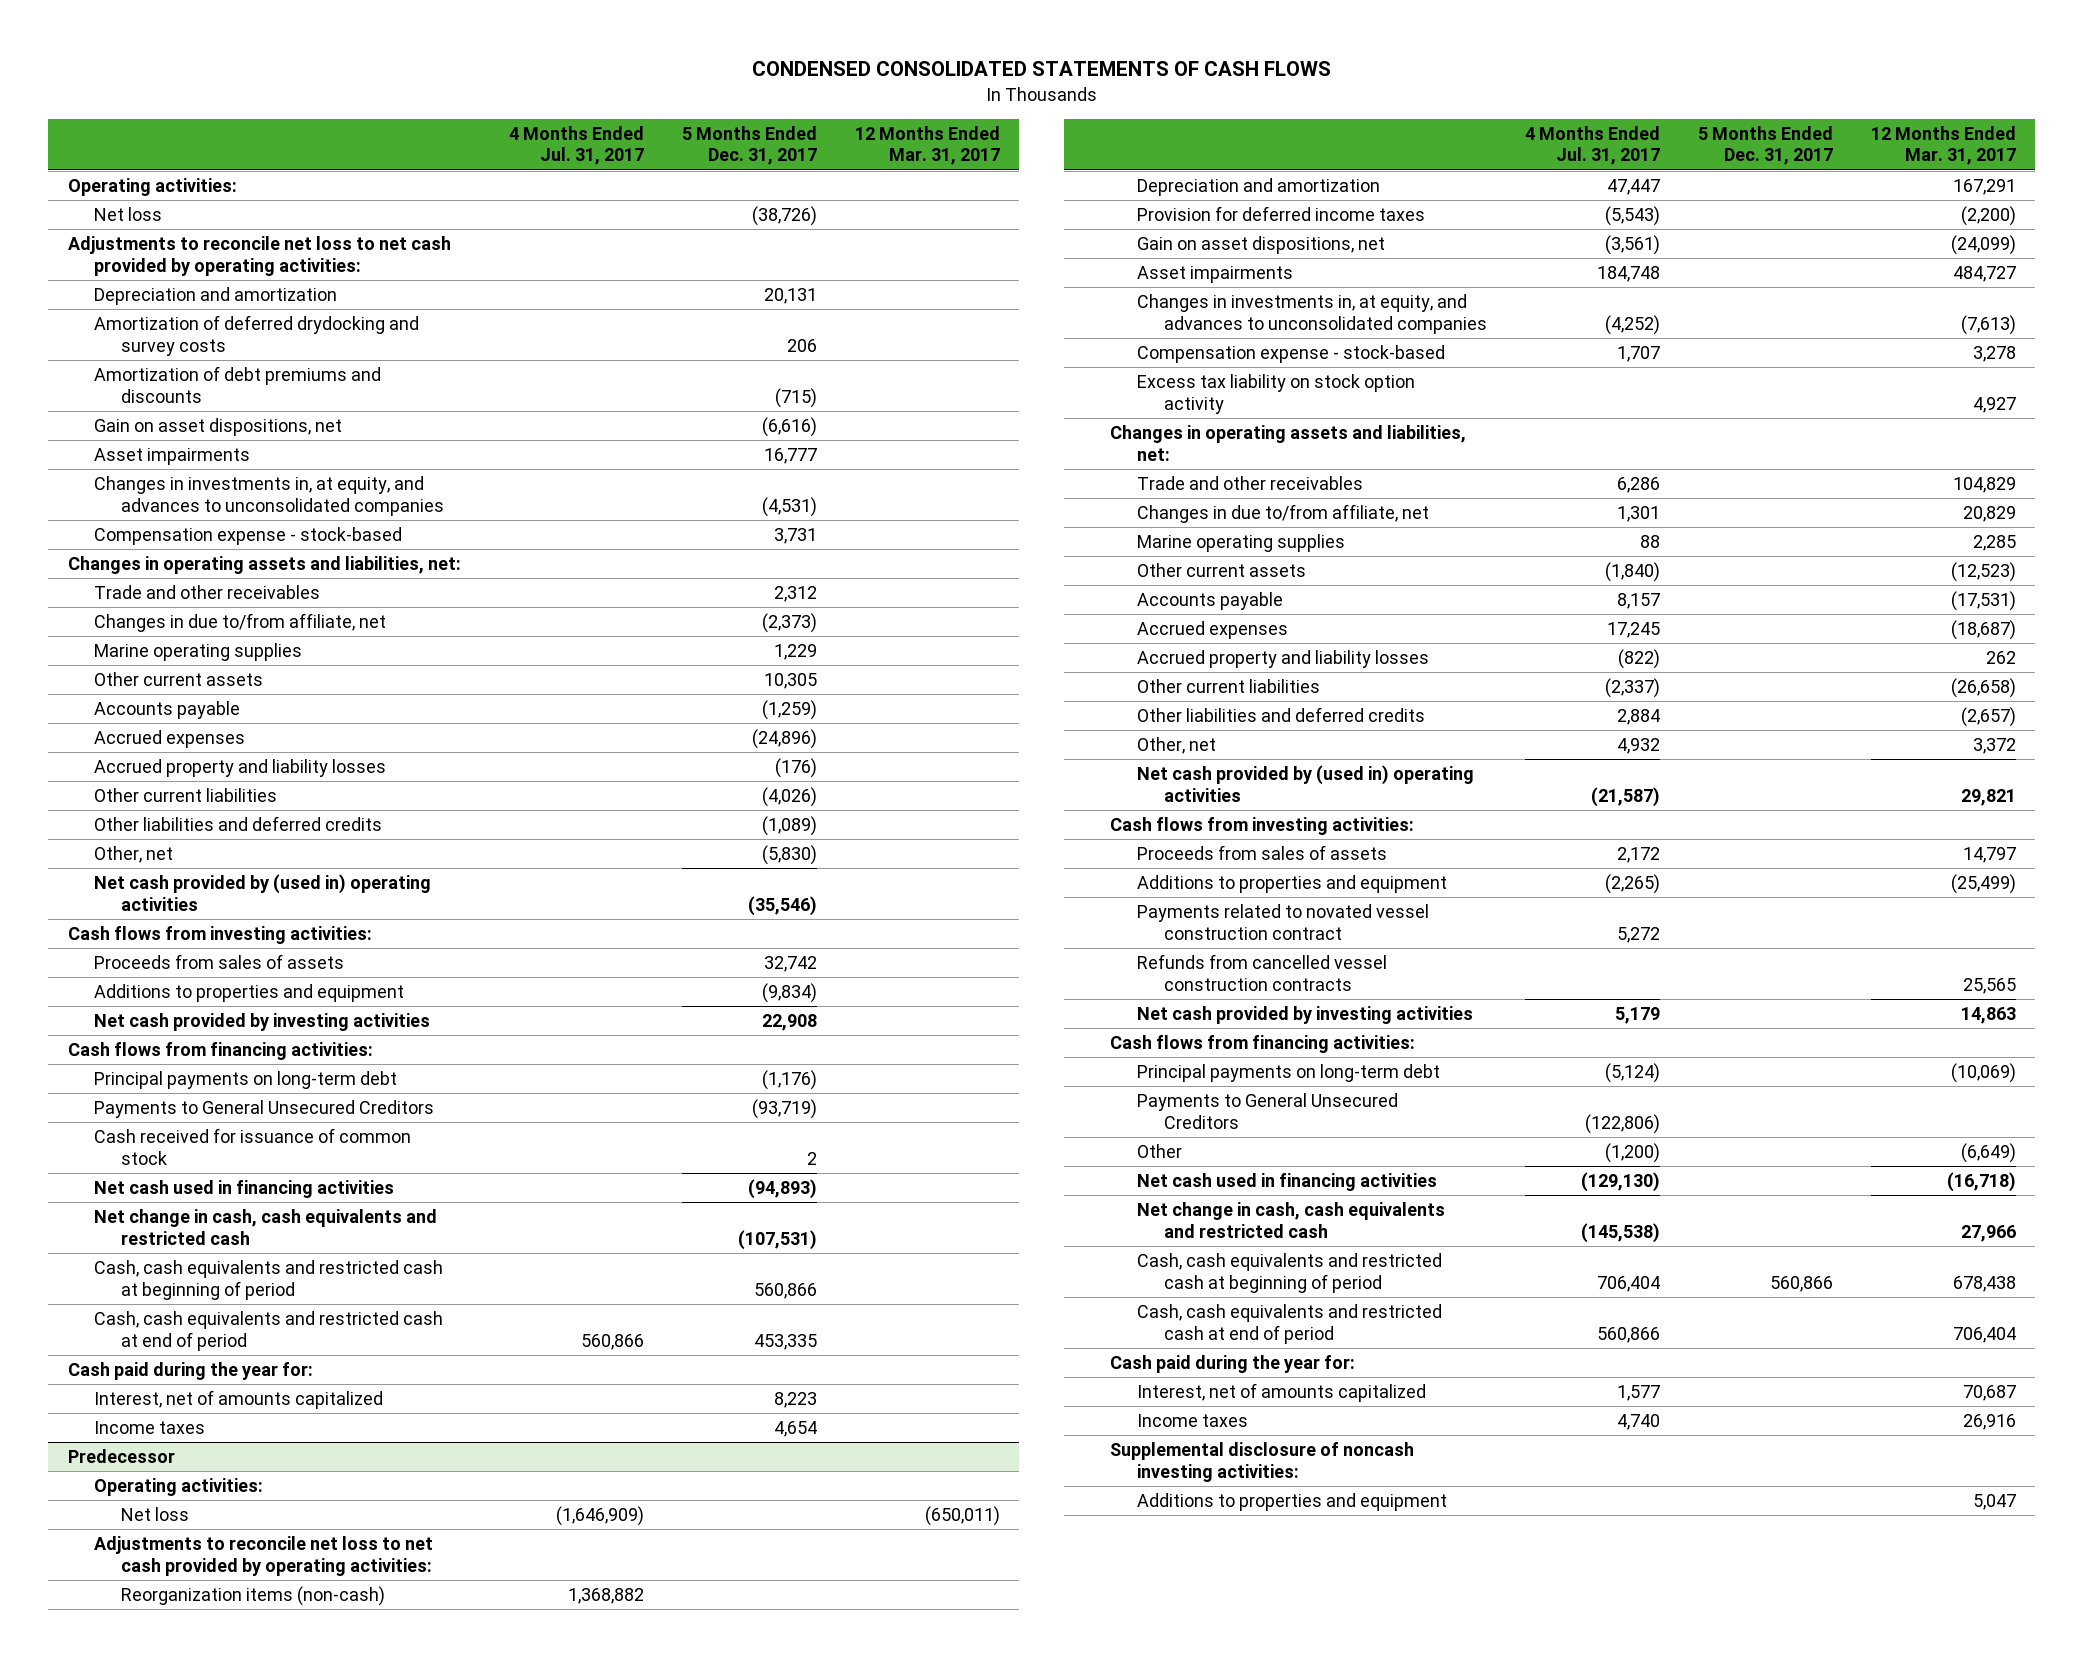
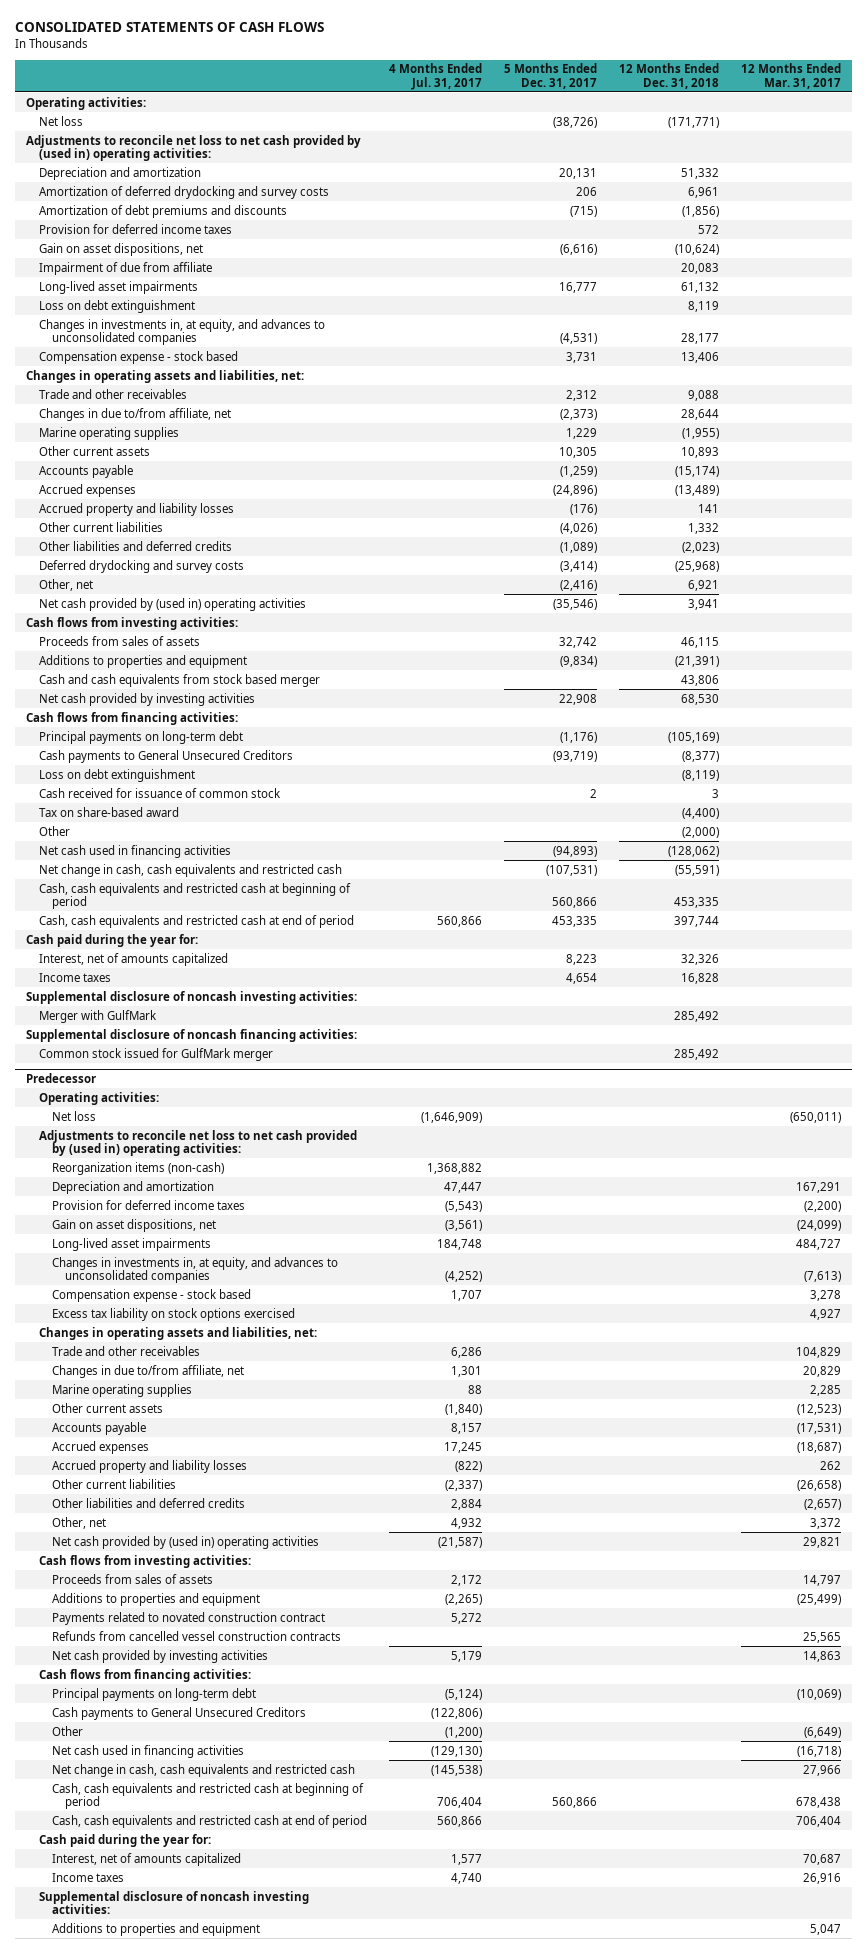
[751,61,1331,77] CONDENSED CONSOLIDATED STATEMENTS OF CASH FLOWS -> [14,22,324,33] CONSOLIDATED STATEMENTS OF CASH FLOWS
none -> [618,63,719,89] 12 Months Ended Dec. 31, 2018
[67,236,451,276] Adjustments to reconcile net loss to net cash provided by operating activities: -> [25,134,361,161] Adjustments to reconcile net loss to net cash provided by (used in) operating activities:
none -> [38,223,232,234] Provision for deferred income taxes
none -> [38,261,212,275] Impairment of due from affiliate
[94,448,251,466] Asset impairments -> [38,280,198,294] Long-lived asset impairments
none -> [38,299,195,313] Loss on debt extinguishment
[94,527,403,546] Compensation expense - stock-based -> [38,350,238,364] Compensation expense - stock based
none -> [38,559,244,573] Deferred drydocking and survey costs
[762,845,818,866] (5,830) -> [559,579,597,591] (2,416)
none -> [38,673,320,687] Cash and cash equivalents from stock based merger
[94,1100,435,1119] Payments to General Unsecured Creditors -> [38,749,293,763] Cash payments to General Unsecured Creditors
none -> [38,768,195,782] Loss on debt extinguishment
none -> [38,806,179,817] Tax on share-based award
none -> [38,825,70,836] Other
none -> [25,990,357,1004] Supplemental disclosure of noncash investing activities:
none -> [38,1009,157,1023] Merger with GulfMark
none -> [25,1028,357,1042] Supplemental disclosure of noncash financing activities:
none -> [38,1047,273,1061] Common stock issued for GulfMark merger
[94,1536,434,1576] Adjustments to reconcile net loss to net cash provided by operating activities: -> [38,1129,357,1156] Adjustments to reconcile net loss to net cash provided by (used in) operating activities:
[1136,266,1293,284] Asset impairments -> [51,1237,211,1251] Long-lived asset impairments
[1136,345,1445,364] Compensation expense - stock-based -> [51,1288,251,1302] Compensation expense - stock based
[1136,374,1415,414] Excess tax liability on stock option activity -> [51,1307,295,1321] Excess tax liability on stock options exercised
[1136,904,1429,940] Payments related to novated vessel construction contract -> [51,1611,325,1625] Payments related to novated construction contract
[1136,1093,1398,1129] Payments to General Unsecured Creditors -> [51,1706,306,1720] Cash payments to General Unsecured Creditors

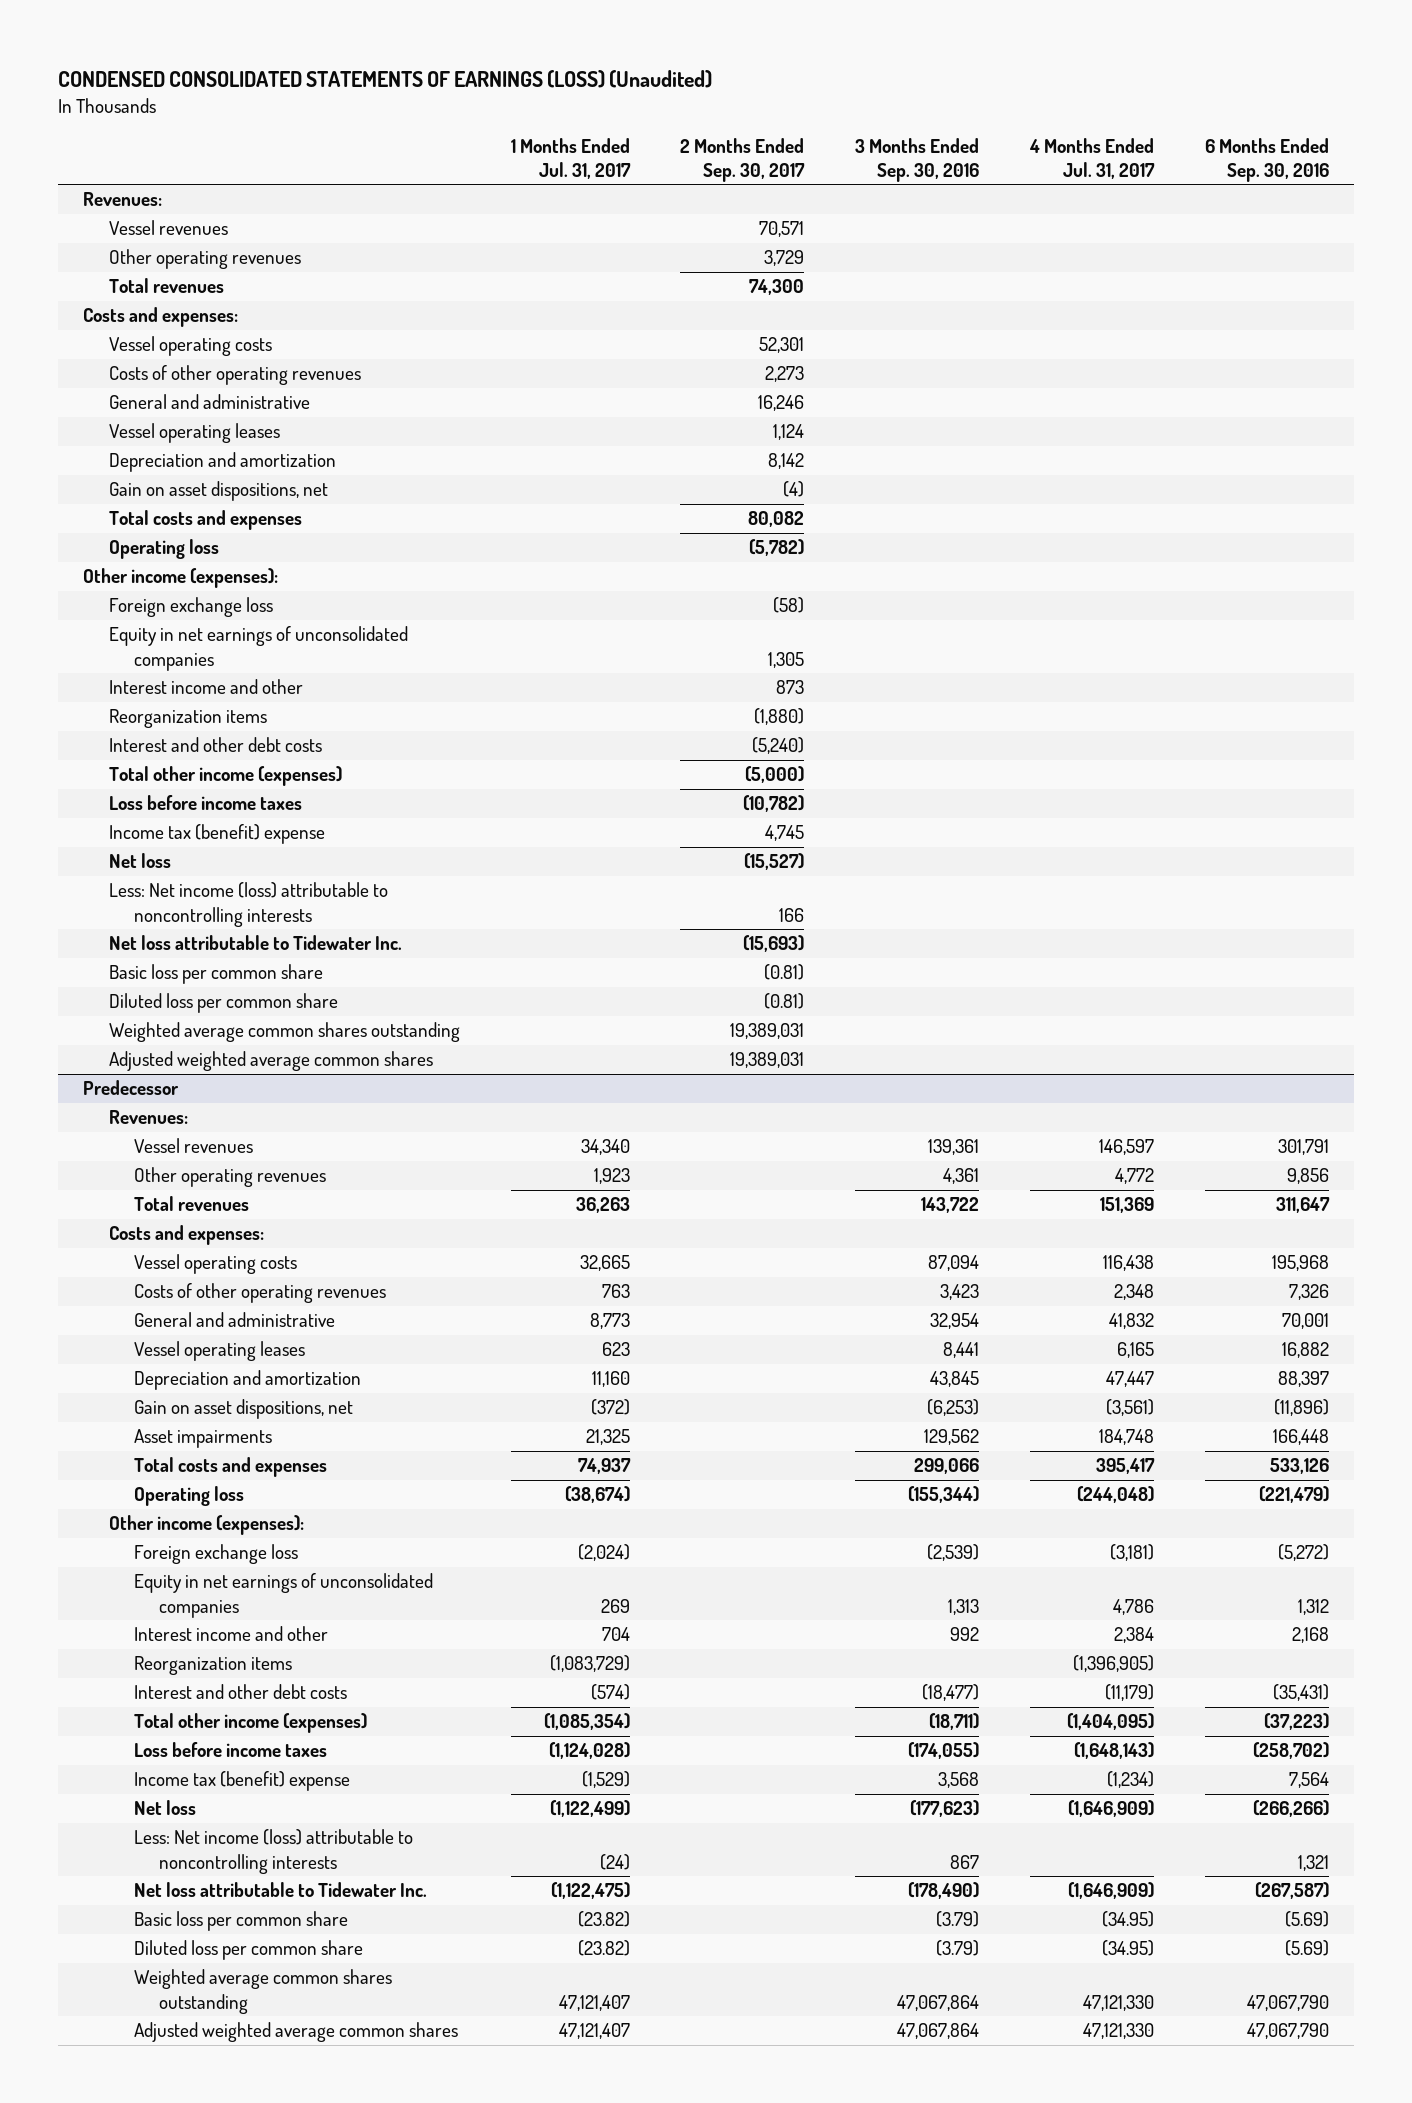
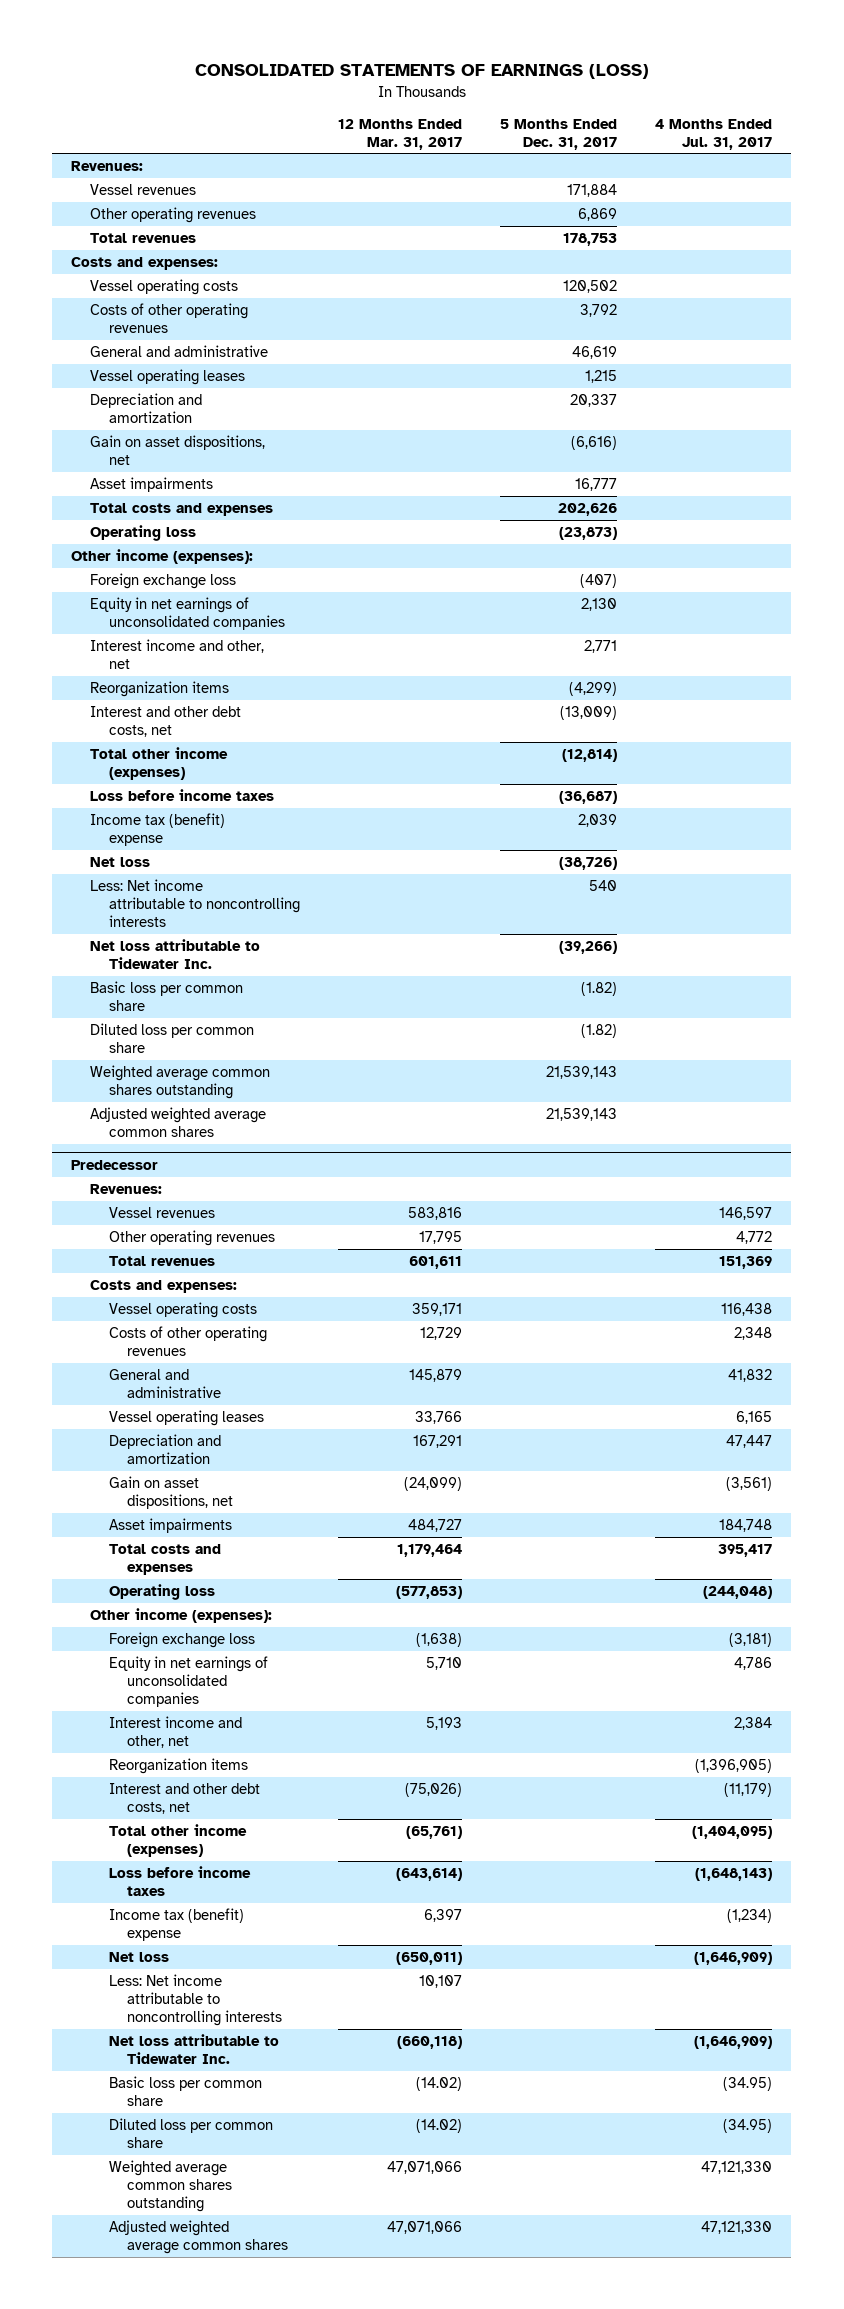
[57,70,712,89] CONDENSED CONSOLIDATED STATEMENTS OF EARNINGS (LOSS) (Unaudited) -> [194,63,649,79] CONSOLIDATED STATEMENTS OF EARNINGS (LOSS)
[510,137,631,179] 1 Months Ended Jul. 31, 2017 -> none
[680,137,806,182] 2 Months Ended Sep. 30, 2017 -> none
[855,137,980,182] 3 Months Ended Sep. 30, 2016 -> none
[1204,137,1329,182] 6 Months Ended Sep. 30, 2016 -> none
none -> [337,118,462,150] 12 Months Ended Mar. 31, 2017
none -> [500,118,618,150] 5 Months Ended Dec. 31, 2017
none -> [90,477,214,493] Asset impairments
[108,679,303,695] Interest income and other -> [90,639,265,669] Interest income and other, net
[108,737,322,753] Interest and other debt costs -> [90,706,242,737] Interest and other debt costs, net
[108,882,388,927] Less: Net income (loss) attributable to noncontrolling interests -> [90,879,300,927] Less: Net income attributable to noncontrolling interests
[134,1626,329,1642] Interest income and other -> [108,1716,242,1748] Interest income and other, net
[134,1684,348,1700] Interest and other debt costs -> [108,1783,260,1814] Interest and other debt costs, net
[134,1829,414,1874] Less: Net income (loss) attributable to noncontrolling interests -> [108,1974,283,2026] Less: Net income attributable to noncontrolling interests

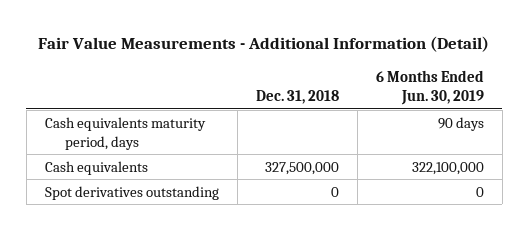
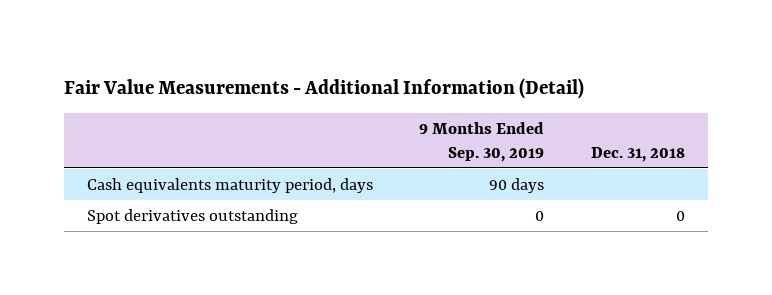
[375,69,484,105] 6 Months Ended Jun. 30, 2019 -> none
none -> [419,121,545,162] 9 Months Ended Sep. 30, 2019
[44,160,148,175] Cash equivalents -> none

